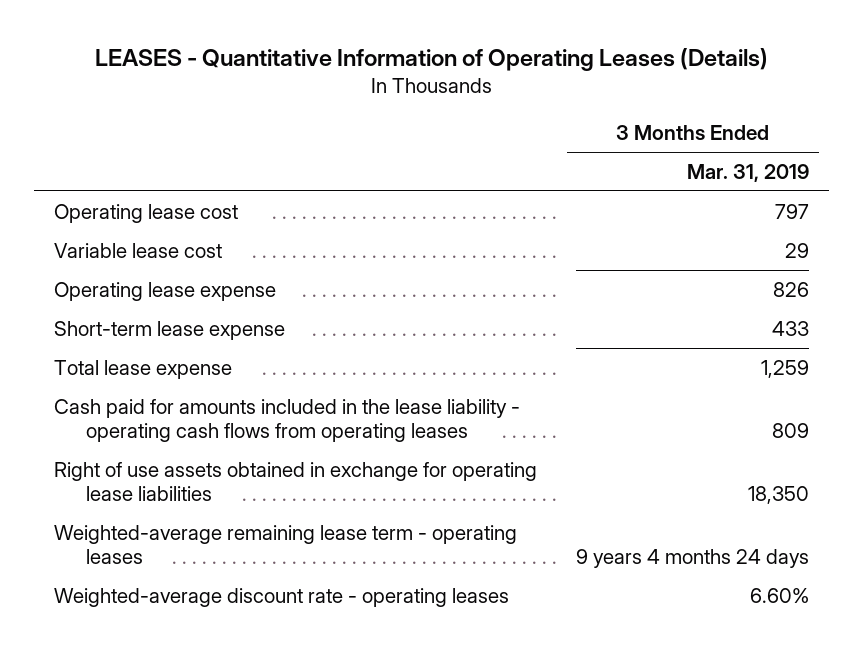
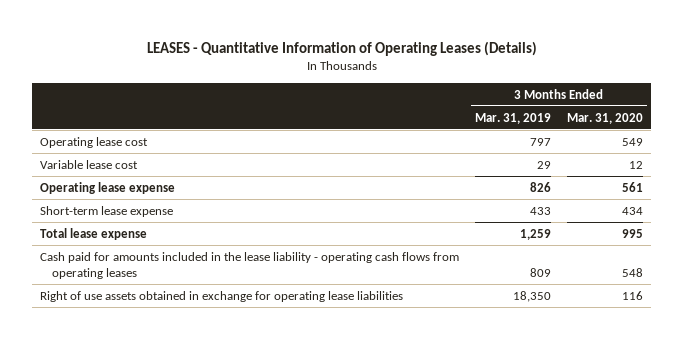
none -> [566,112,643,124] Mar. 31, 2020
[54,524,518,564] Weighted-average remaining lease term - operating leases -> none
[54,587,510,607] Weighted-average discount rate - operating leases -> none

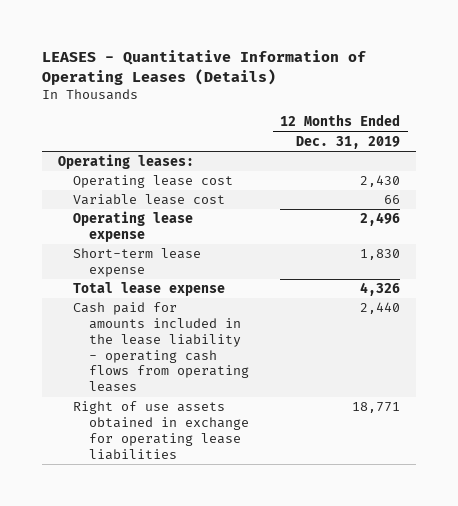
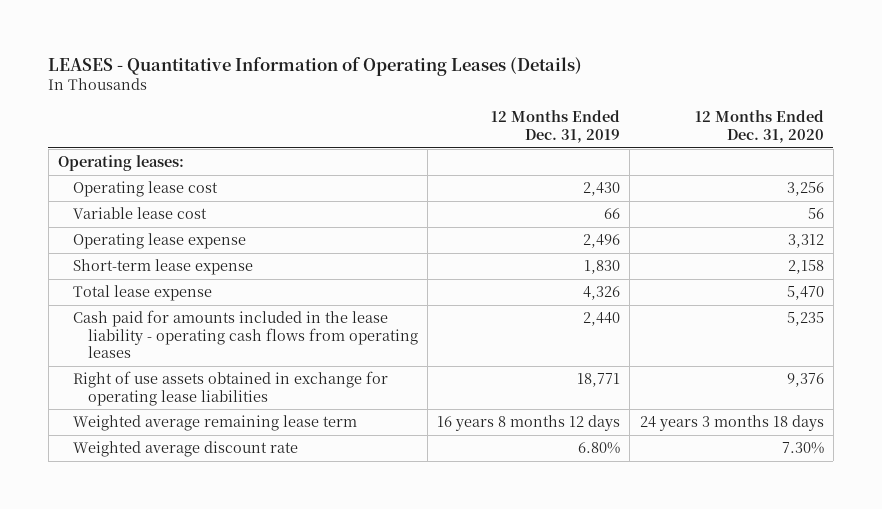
none -> [694,110,824,143] 12 Months Ended Dec. 31, 2020
none -> [72,415,357,432] Weighted average remaining lease term
none -> [72,441,298,458] Weighted average discount rate

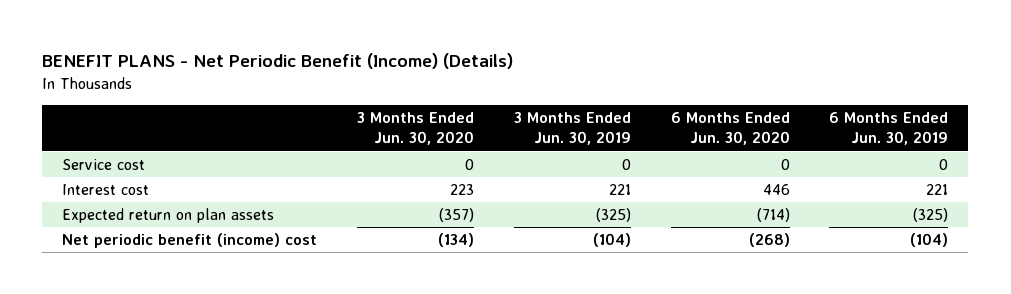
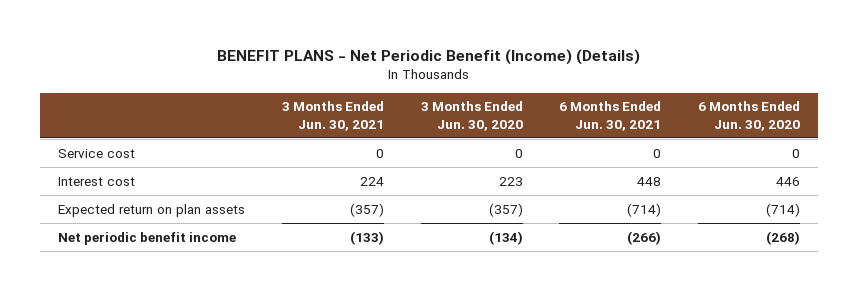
[513,112,631,146] 3 Months Ended Jun. 30, 2019 -> none
[829,112,949,146] 6 Months Ended Jun. 30, 2019 -> none
none -> [282,101,385,131] 3 Months Ended Jun. 30, 2021
none -> [559,101,662,131] 6 Months Ended Jun. 30, 2021
[62,233,318,249] Net periodic benefit (income) cost -> [58,231,237,245] Net periodic benefit income

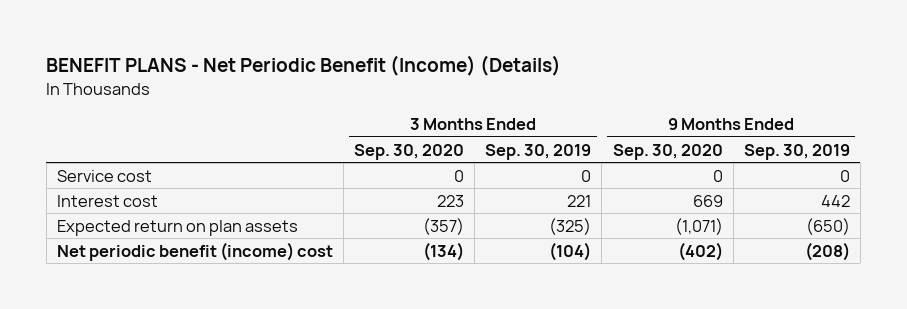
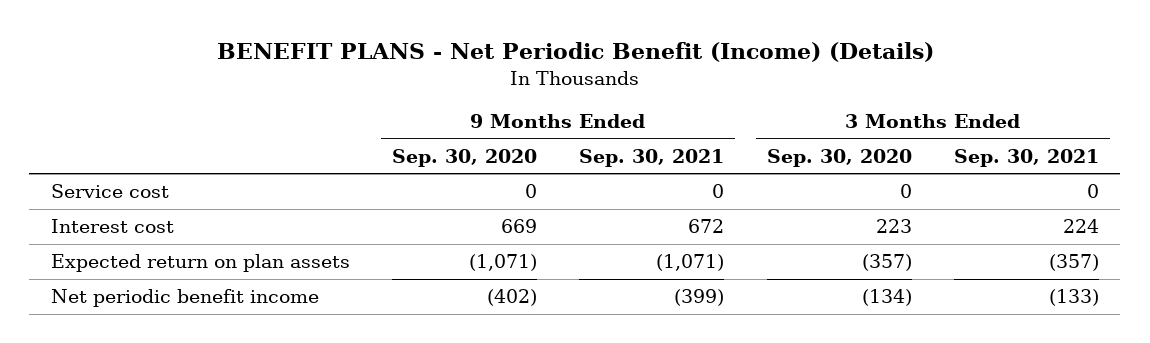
[485,143,592,160] Sep. 30, 2019 -> none
[743,143,850,160] Sep. 30, 2019 -> none
none -> [579,148,725,167] Sep. 30, 2021
none -> [954,148,1100,167] Sep. 30, 2021
[56,241,333,261] Net periodic benefit (income) cost -> [50,289,319,308] Net periodic benefit income

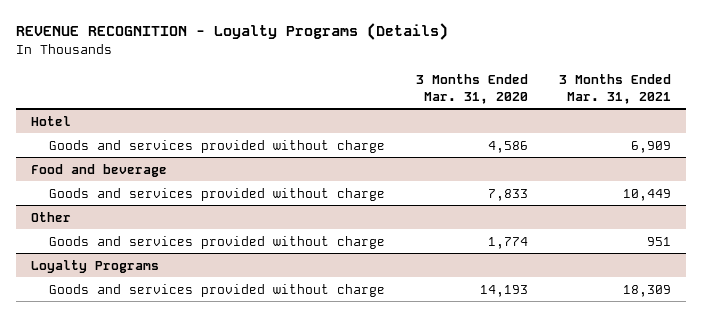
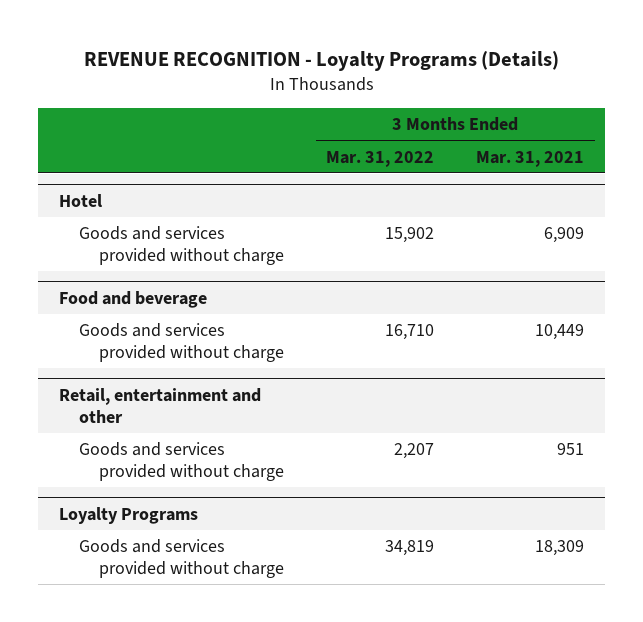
[415,73,528,104] 3 Months Ended Mar. 31, 2020 -> none
none -> [326,150,435,167] Mar. 31, 2022
[31,211,72,222] Other -> [58,387,261,423] Retail, entertainment and other

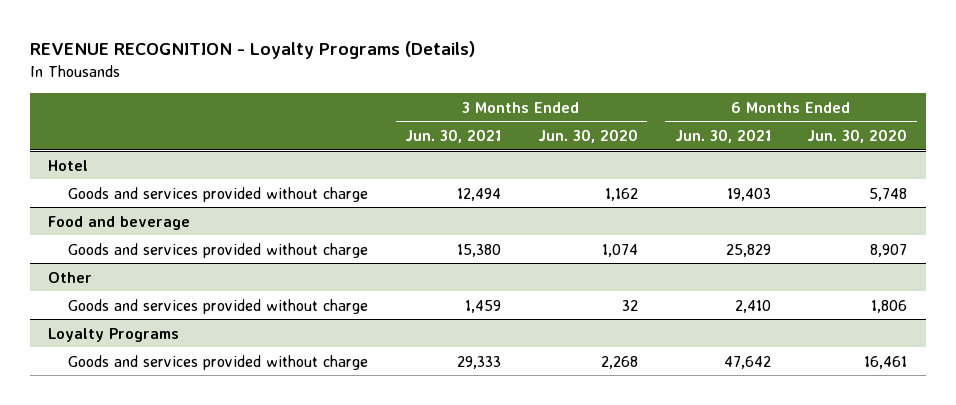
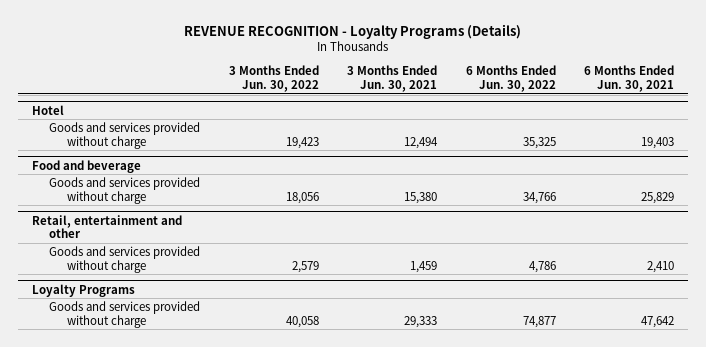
[537,129,638,144] Jun. 30, 2020 -> none
[807,129,908,144] Jun. 30, 2020 -> none
none -> [228,65,319,92] 3 Months Ended Jun. 30, 2022
none -> [465,65,556,92] 6 Months Ended Jun. 30, 2022
[48,271,93,283] Other -> [32,214,183,239] Retail, entertainment and other

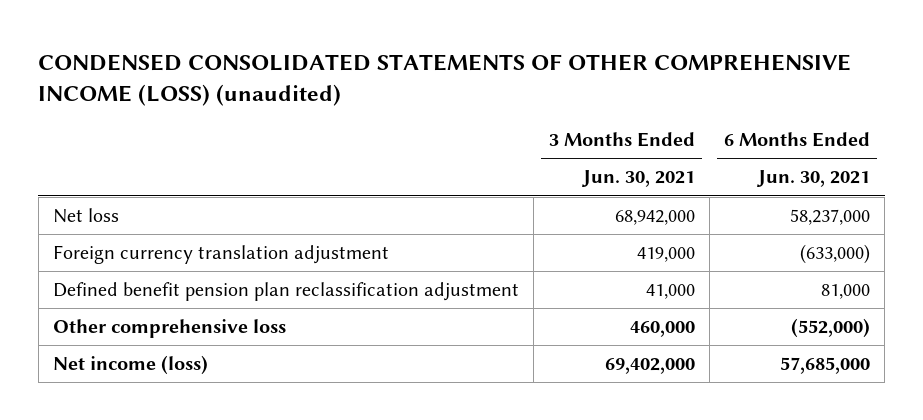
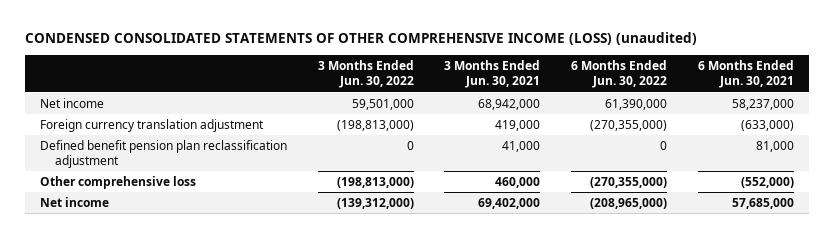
none -> [317,60,414,89] 3 Months Ended Jun. 30, 2022
none -> [570,60,667,89] 6 Months Ended Jun. 30, 2022
[53,208,120,224] Net loss -> [40,98,105,109] Net income
[53,355,209,376] Net income (loss) -> [40,197,110,208] Net income

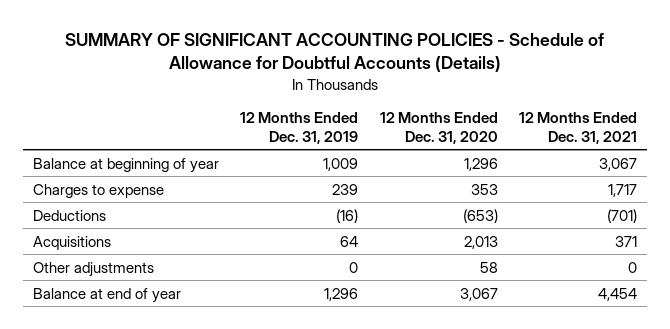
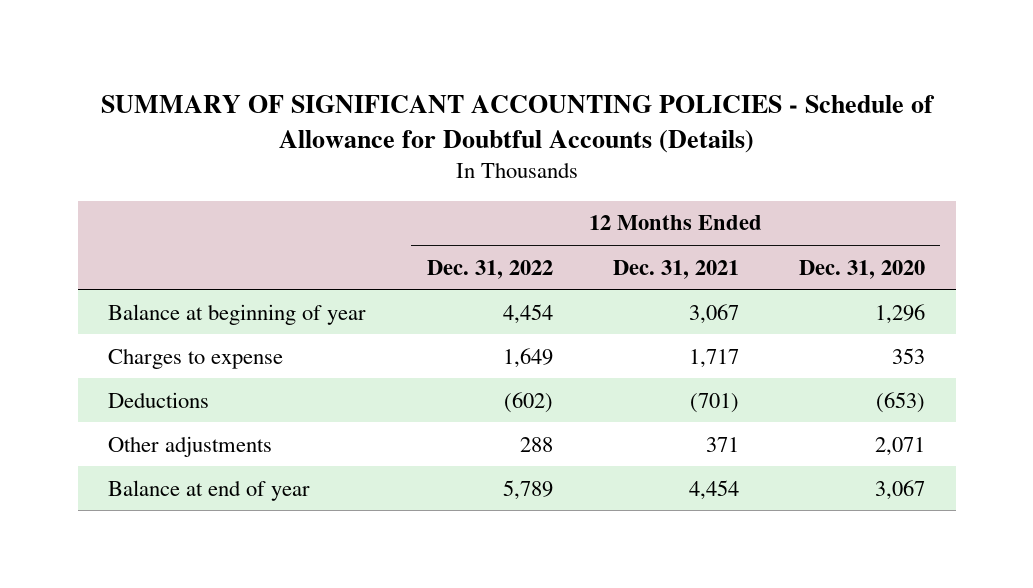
[240,112,359,144] 12 Months Ended Dec. 31, 2019 -> none
none -> [426,259,553,279] Dec. 31, 2022
[33,235,112,250] Acquisitions -> none
[479,261,498,273] 58 -> [875,436,926,456] 2,071
[627,261,637,273] 0 -> [705,436,739,452] 371

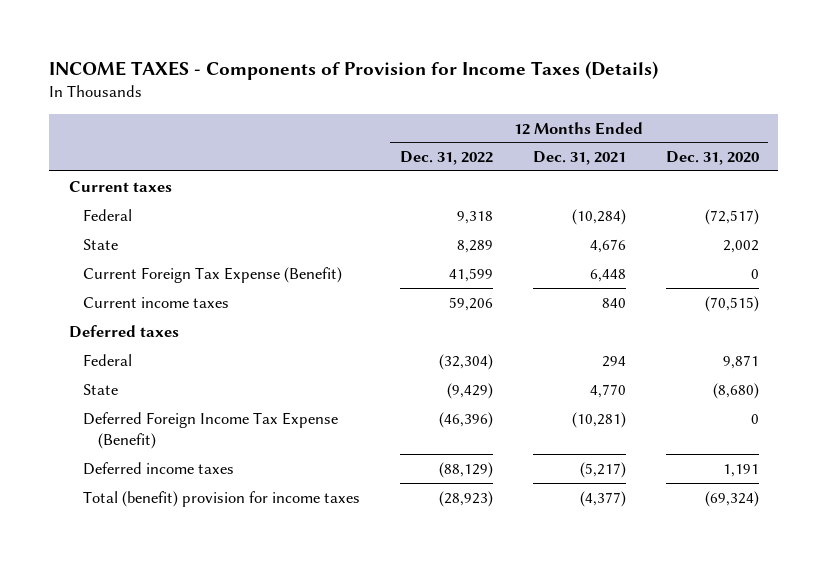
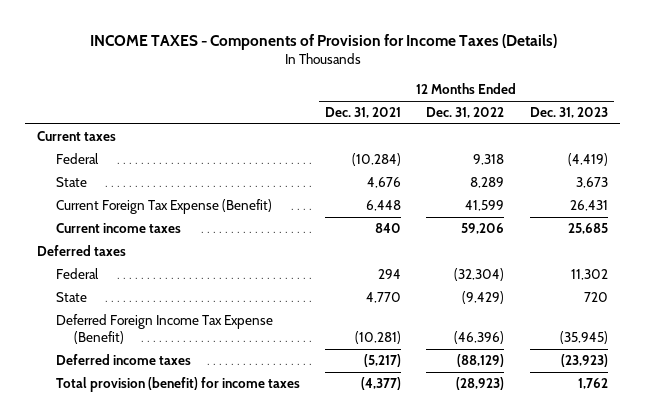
[665,151,759,166] Dec. 31, 2020 -> none
none -> [529,107,608,119] Dec. 31, 2023
[83,490,361,507] Total (benefit) provision for income taxes -> [55,377,300,393] Total provision (benefit) for income taxes

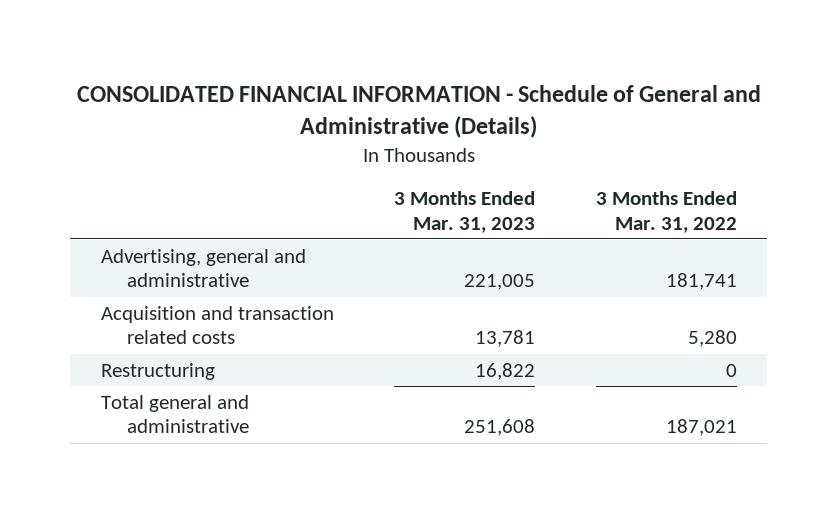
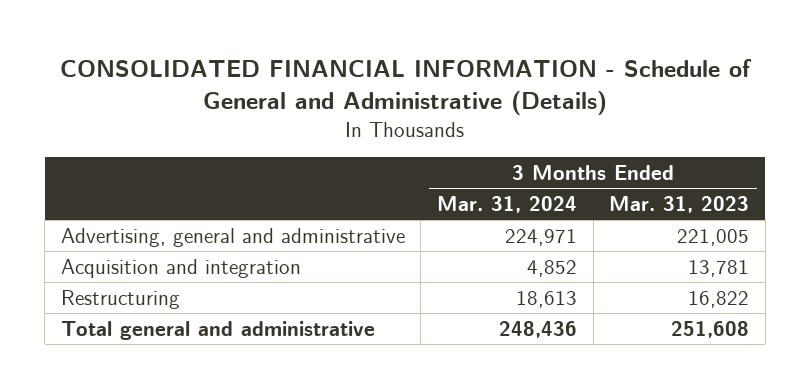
[595,190,737,233] 3 Months Ended Mar. 31, 2022 -> none
none -> [436,196,577,214] Mar. 31, 2024
[100,305,334,345] Acquisition and transaction related costs -> [60,258,301,278] Acquisition and integration

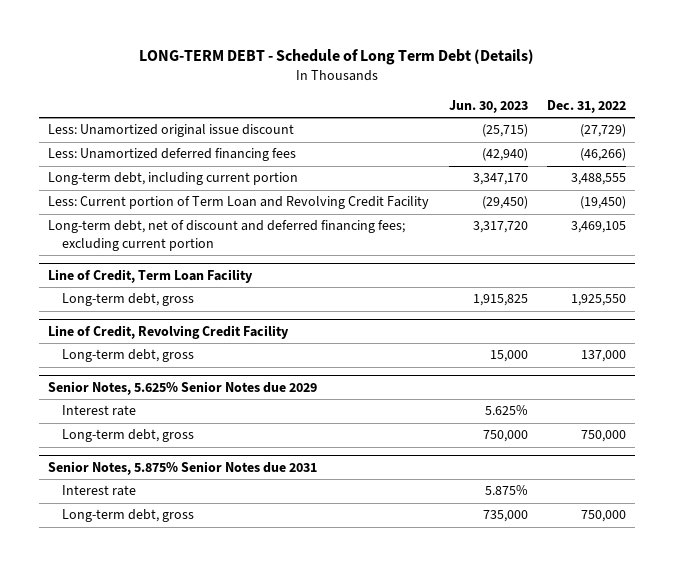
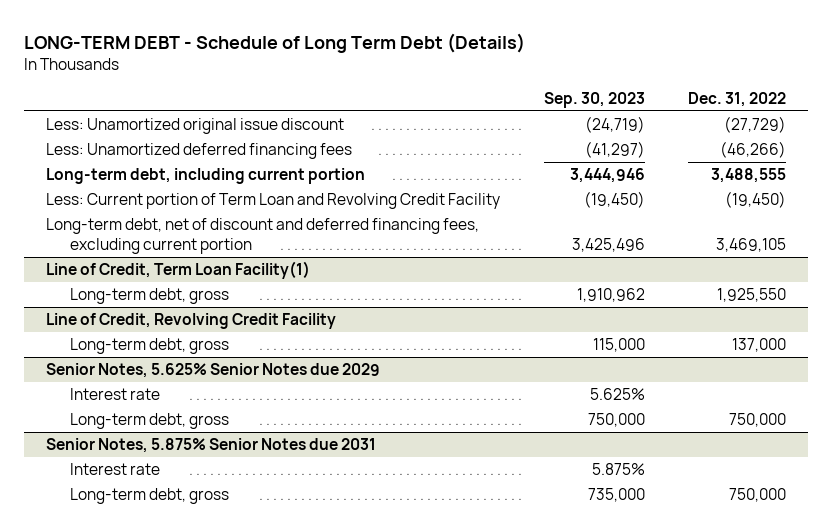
[448,100,528,114] Jun. 30, 2023 -> none
none -> [543,91,645,108] Sep. 30, 2023
[48,220,406,251] Long-term debt, net of discount and deferred financing fees; excluding current portion -> [46,218,480,255] Long-term debt, net of discount and deferred financing fees, excluding current portion
[48,269,254,284] Line of Credit, Term Loan Facility -> [46,261,311,280] Line of Credit, Term Loan Facility(1)

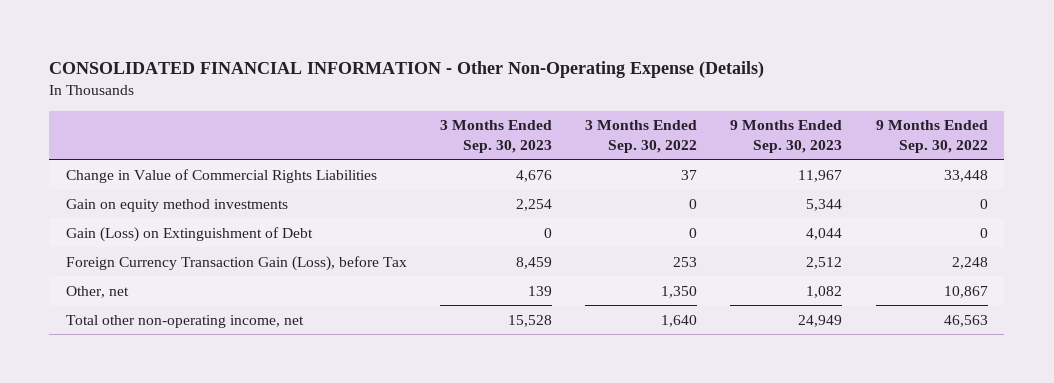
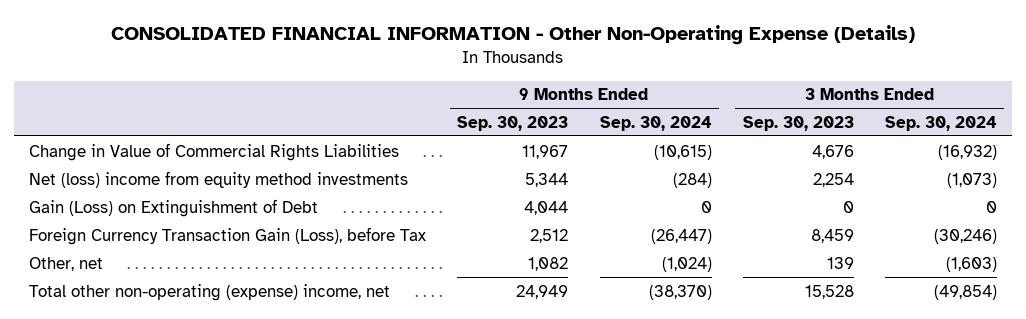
[585,120,698,153] 3 Months Ended Sep. 30, 2022 -> none
[875,120,988,153] 9 Months Ended Sep. 30, 2022 -> none
none -> [599,115,712,131] Sep. 30, 2024
none -> [884,115,997,131] Sep. 30, 2024
[65,198,288,212] Gain on equity method investments -> [29,170,409,188] Net (loss) income from equity method investments
[65,314,304,328] Total other non-operating income, net -> [29,283,391,301] Total other non-operating (expense) income, net

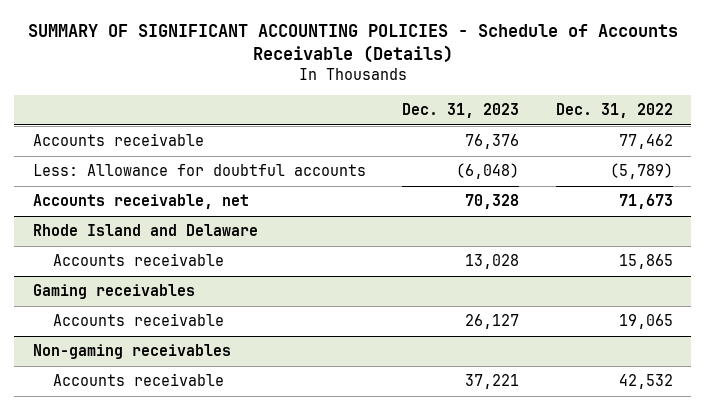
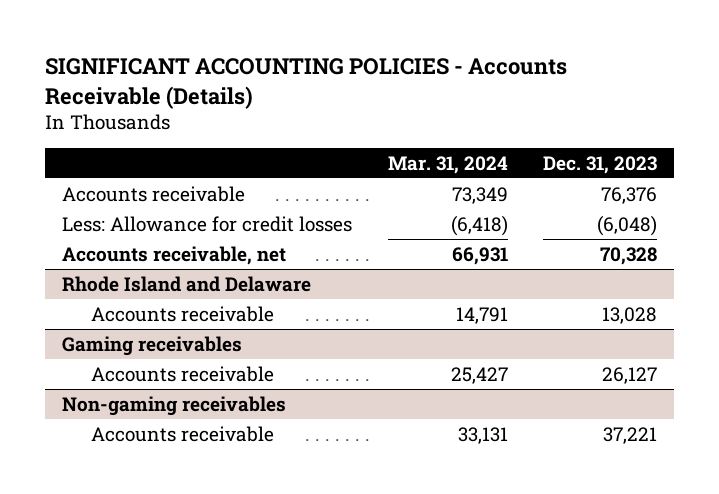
[27,24,678,64] SUMMARY OF SIGNIFICANT ACCOUNTING POLICIES - Schedule of Accounts Receivable (Details) -> [44,58,567,109] SIGNIFICANT ACCOUNTING POLICIES - Accounts Receivable (Details)
[555,103,673,119] Dec. 31, 2022 -> none
none -> [387,155,508,174] Mar. 31, 2024
[32,164,366,177] Less: Allowance for doubtful accounts -> [62,215,353,232] Less: Allowance for credit losses

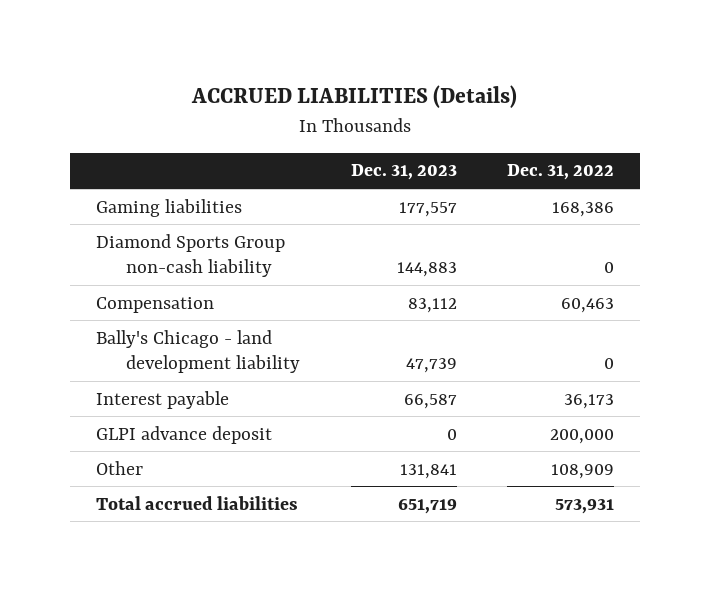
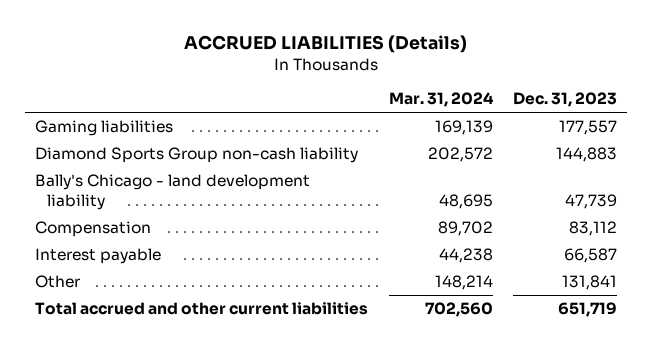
[507,164,615,181] Dec. 31, 2022 -> none
none -> [388,92,494,108] Mar. 31, 2024
[95,296,214,313] Compensation -> [35,221,152,238] Compensation
[95,425,272,444] GLPI advance deposit -> none
[95,495,298,510] Total accrued liabilities -> [35,302,369,316] Total accrued and other current liabilities

